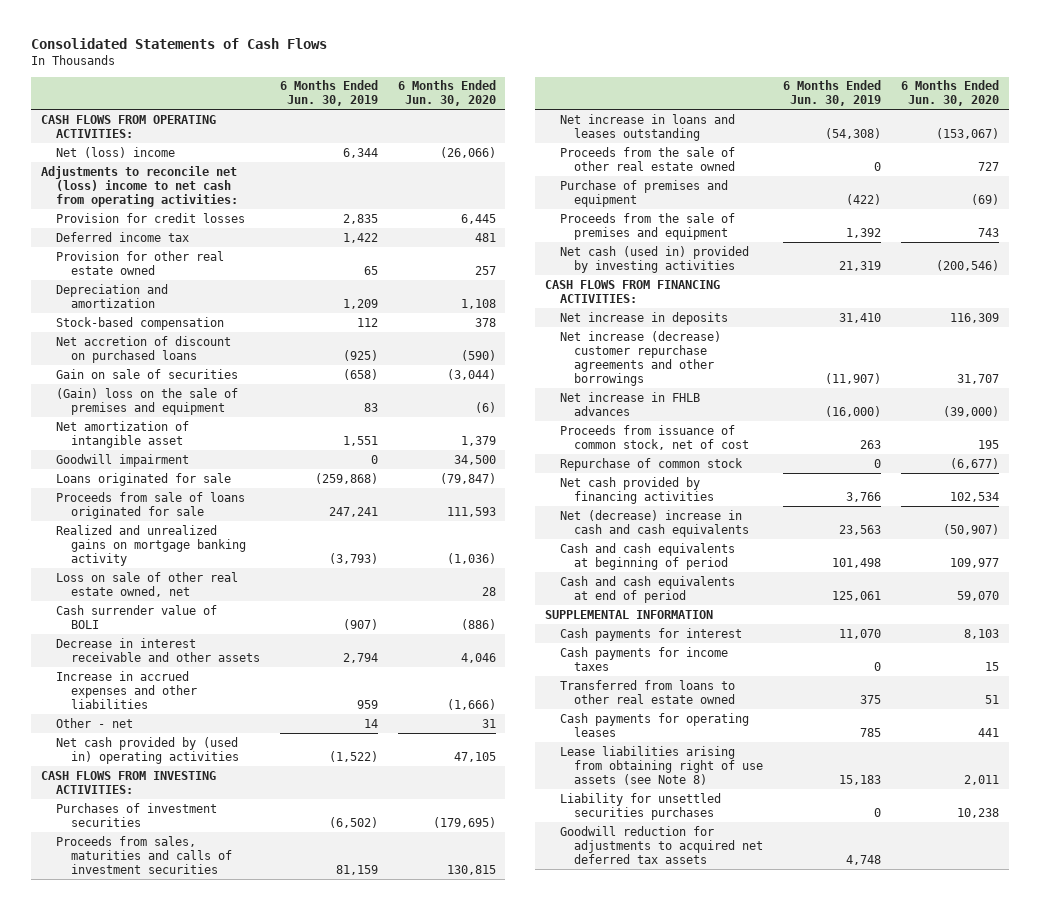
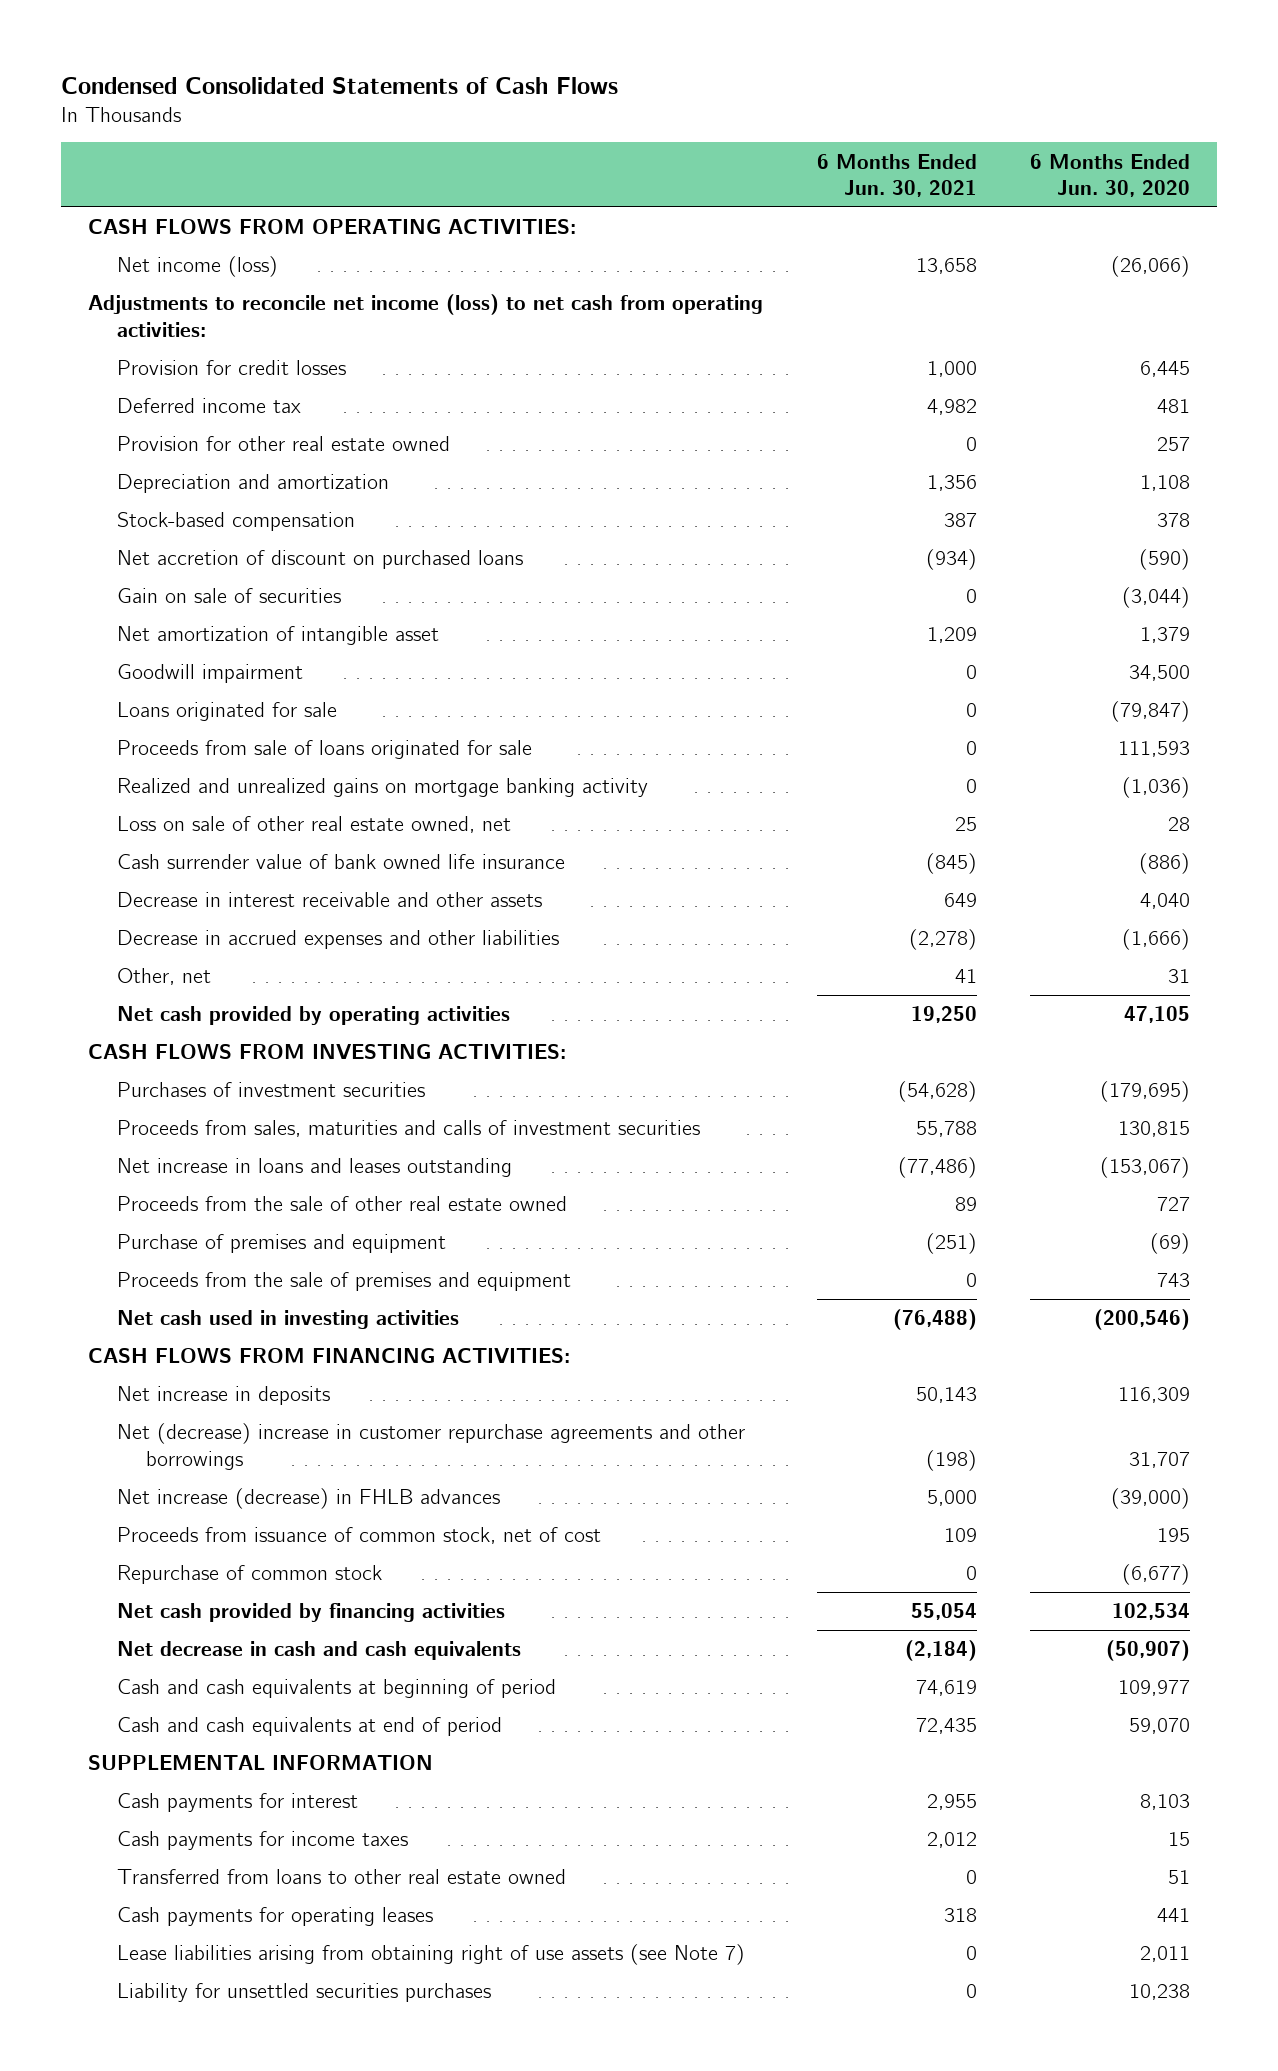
[31,38,328,50] Consolidated Statements of Cash Flows -> [61,76,619,94] Condensed Consolidated Statements of Cash Flows
[279,80,378,107] 6 Months Ended Jun. 30, 2019 -> none
none -> [816,153,977,198] 6 Months Ended Jun. 30, 2021
[55,146,175,158] Net (loss) income -> [117,256,279,278] Net income (loss)
[40,165,238,207] Adjustments to reconcile net (loss) income to net cash from operating activities: -> [87,294,763,337] Adjustments to reconcile net income (loss) to net cash from operating activities:
[55,387,238,415] (Gain) loss on the sale of premises and equipment -> none
[55,604,217,629] Cash surrender value of BOLI -> [117,854,566,870] Cash surrender value of bank owned life insurance
[460,652,496,663] 4,046 -> [1140,893,1191,910] 4,040
[55,670,197,709] Increase in accrued expenses and other liabilities -> [117,930,560,950] Decrease in accrued expenses and other liabilities
[55,717,133,728] Other - net -> [117,968,212,986] Other, net
[55,736,239,764] Net cash provided by (used in) operating activities -> [117,1006,511,1026] Net cash provided by operating activities
[559,245,749,273] Net cash (used in) provided by investing activities -> [117,1310,460,1330] Net cash used in investing activities
[559,330,721,386] Net increase (decrease) customer repurchase agreements and other borrowings -> [117,1423,746,1470] Net (decrease) increase in customer repurchase agreements and other borrowings
[559,391,700,416] Net increase in FHLB advances -> [117,1488,501,1510] Net increase (decrease) in FHLB advances
[559,509,750,537] Net (decrease) increase in cash and cash equivalents -> [117,1641,522,1661] Net decrease in cash and cash equivalents
[559,745,764,785] Lease liabilities arising from obtaining right of use assets (see Note 8) -> [117,1944,746,1966] Lease liabilities arising from obtaining right of use assets (see Note 7)
[559,825,764,864] Goodwill reduction for adjustments to acquired net deferred tax assets -> none

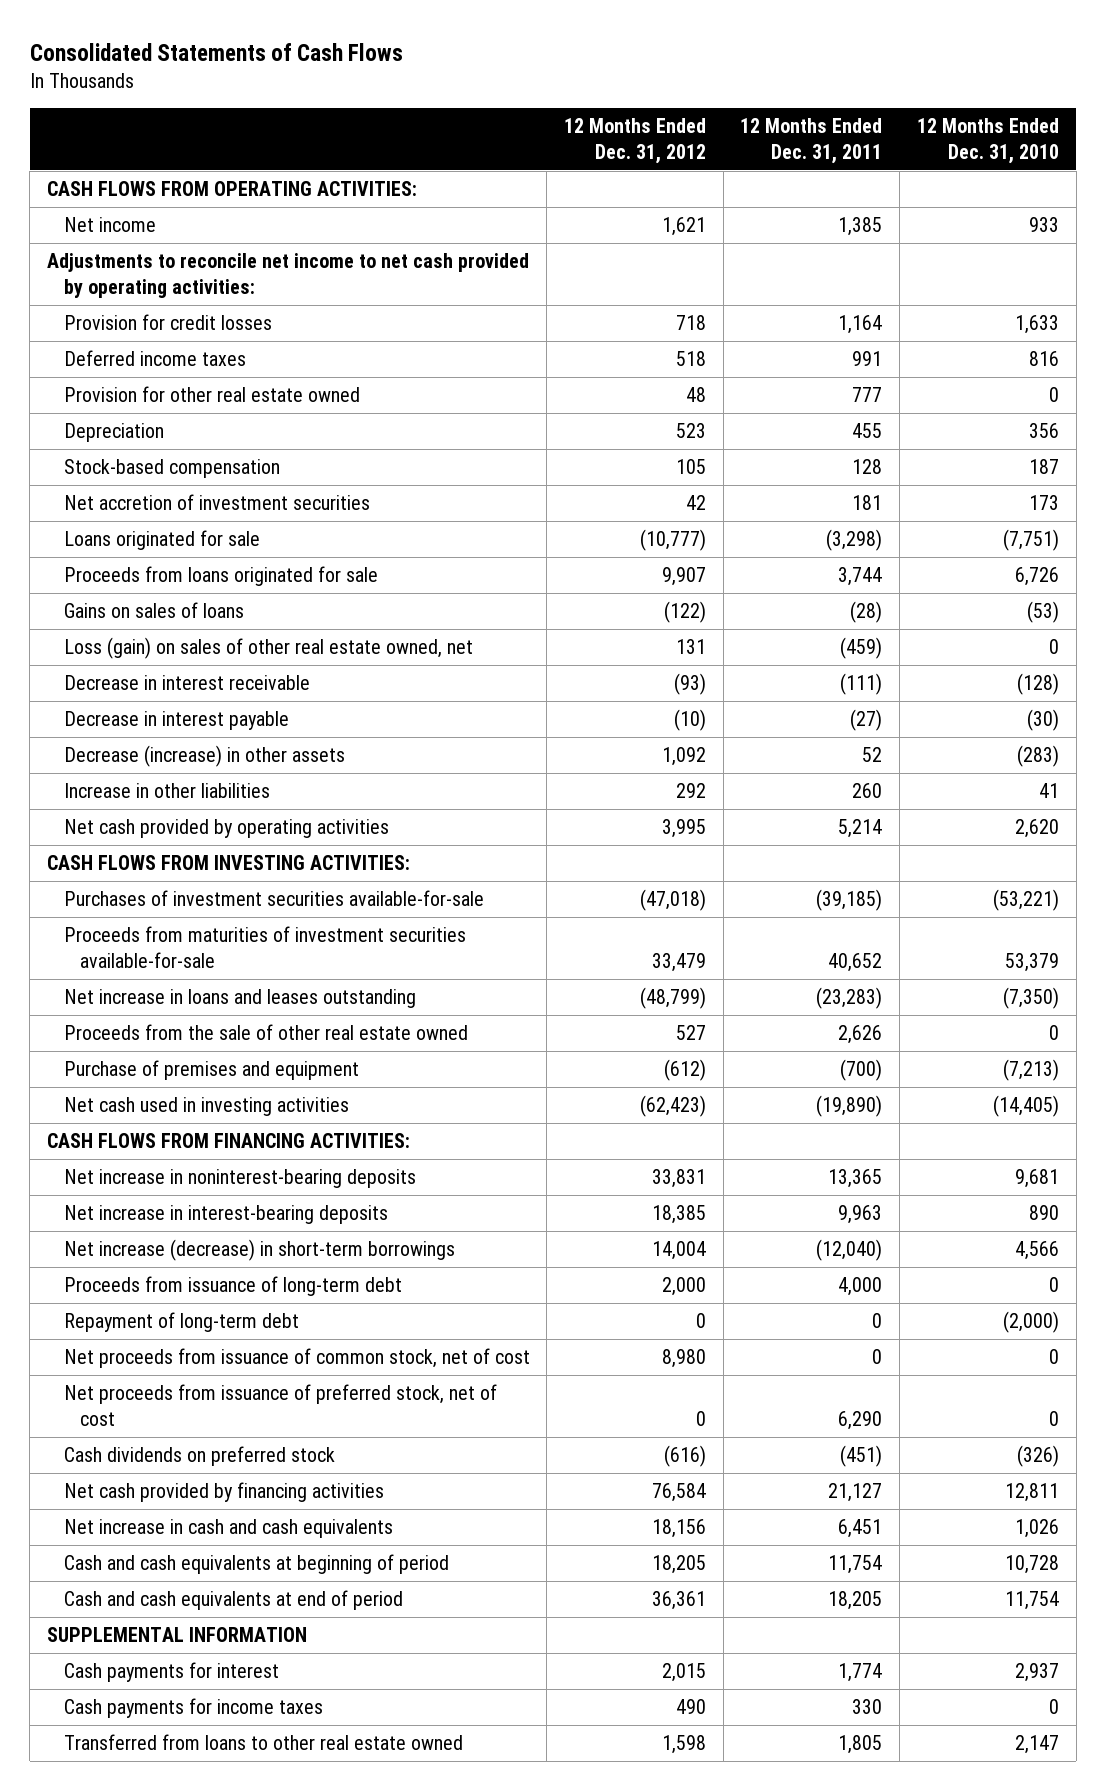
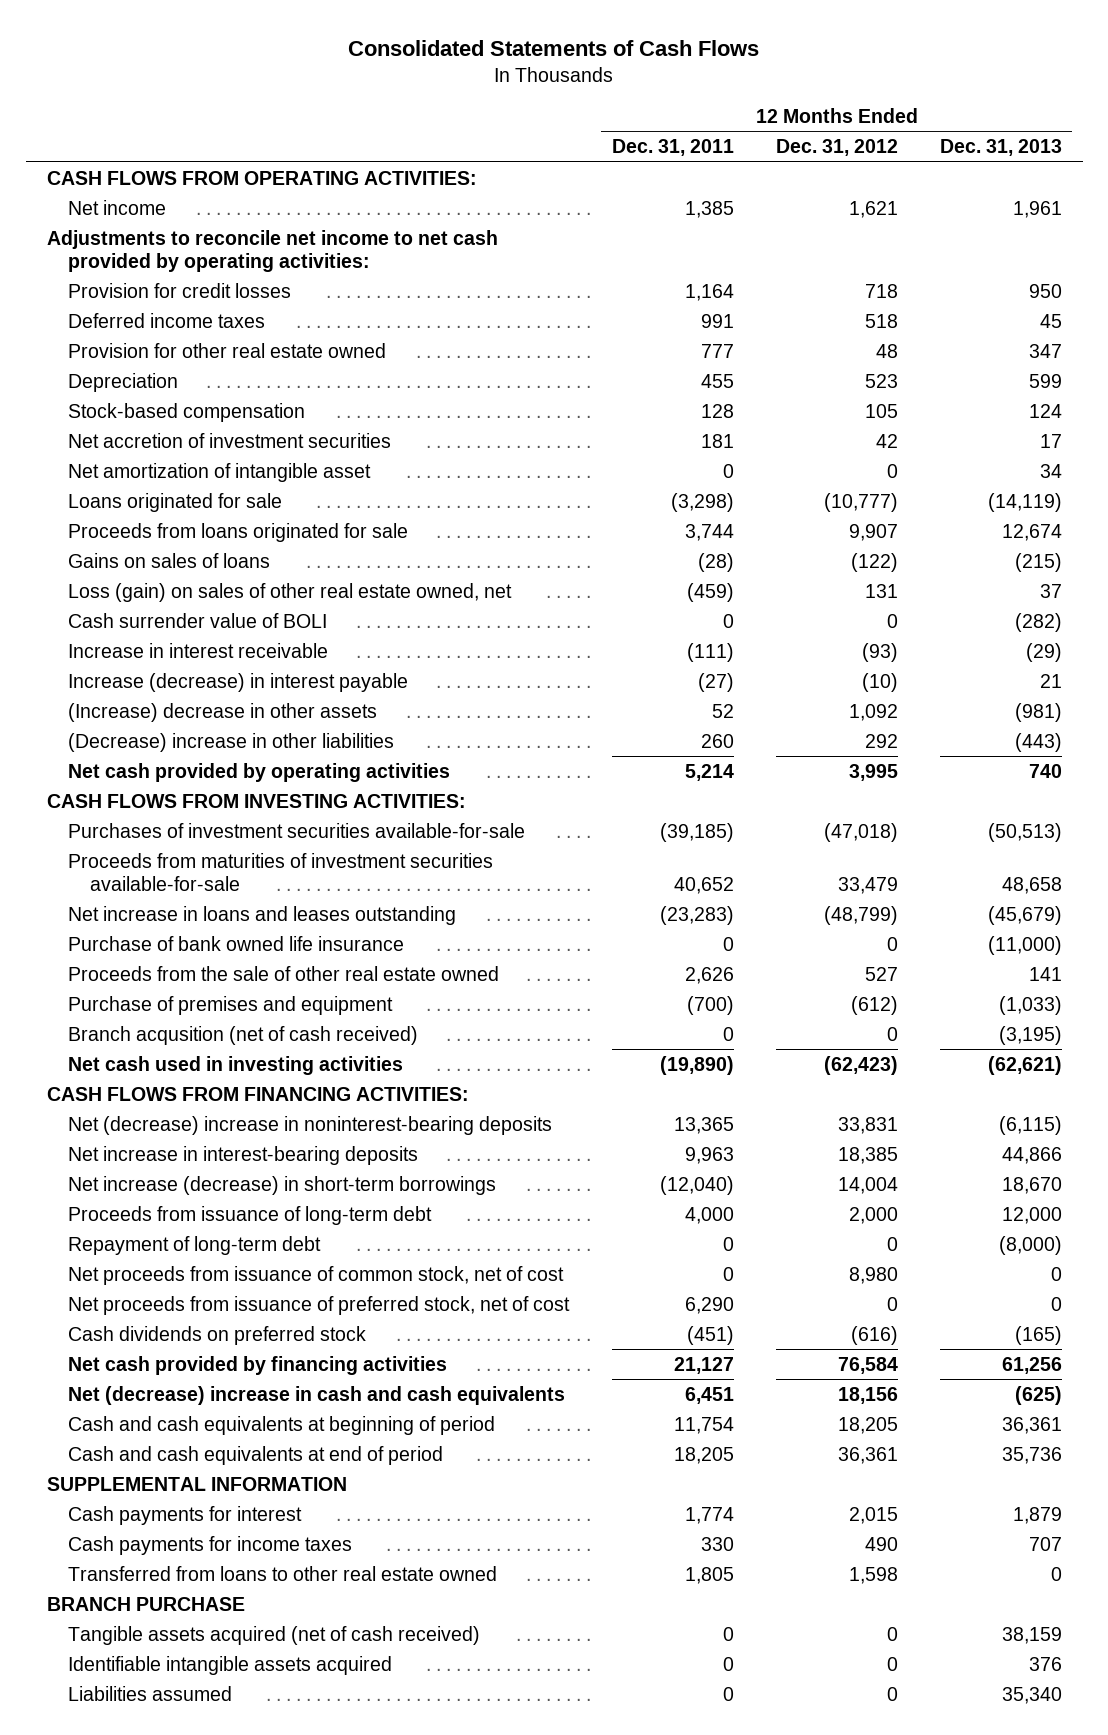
[916,118,1059,164] 12 Months Ended Dec. 31, 2010 -> none
none -> [939,139,1062,157] Dec. 31, 2013
none -> [68,462,372,482] Net amortization of intangible asset
none -> [68,612,328,628] Cash surrender value of BOLI
[63,675,310,691] Decrease in interest receivable -> [68,642,329,658] Increase in interest receivable
[63,711,289,731] Decrease in interest payable -> [68,672,409,692] Increase (decrease) in interest payable
[63,745,345,768] Decrease (increase) in other assets -> [68,702,378,722] (Increase) decrease in other assets
[63,783,270,799] Increase in other liabilities -> [68,732,395,752] (Decrease) increase in other liabilities
none -> [68,935,405,951] Purchase of bank owned life insurance
none -> [68,1025,419,1045] Branch acqusition (net of cash received)
[63,1169,416,1189] Net increase in noninterest-bearing deposits -> [68,1115,553,1135] Net (decrease) increase in noninterest-bearing deposits
[63,1519,393,1539] Net increase in cash and cash equivalents -> [68,1385,566,1405] Net (decrease) increase in cash and cash equivalents
none -> [46,1596,245,1611] BRANCH PURCHASE
none -> [68,1625,481,1645] Tangible assets acquired (net of cash received)
none -> [68,1655,393,1675] Identifiable intangible assets acquired
none -> [68,1685,233,1701] Liabilities assumed

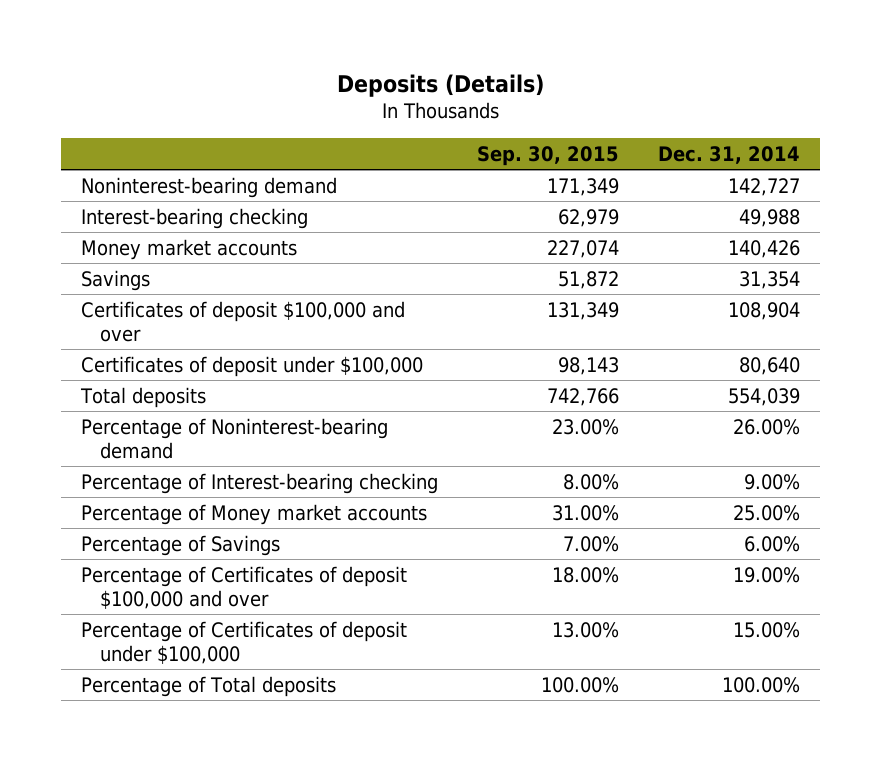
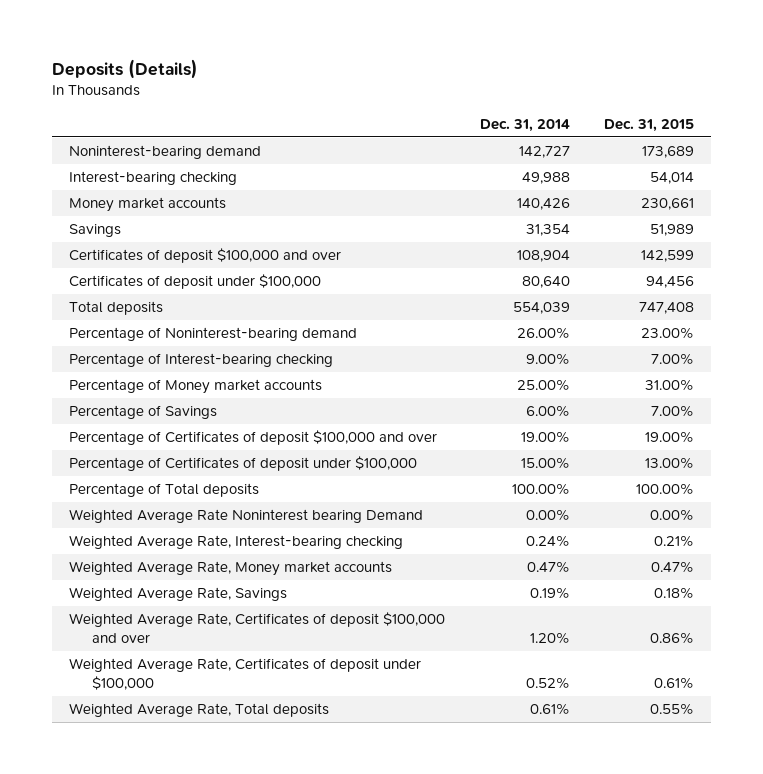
[477,145,620,166] Sep. 30, 2015 -> none
none -> [604,118,695,132] Dec. 31, 2015
none -> [69,509,424,524] Weighted Average Rate Noninterest bearing Demand
none -> [69,535,404,550] Weighted Average Rate, Interest-bearing checking
none -> [69,561,393,577] Weighted Average Rate, Money market accounts
none -> [69,587,288,602] Weighted Average Rate, Savings
none -> [69,612,446,644] Weighted Average Rate, Certificates of deposit $100,000 and over
none -> [69,658,422,691] Weighted Average Rate, Certificates of deposit under $100,000
none -> [69,703,330,718] Weighted Average Rate, Total deposits

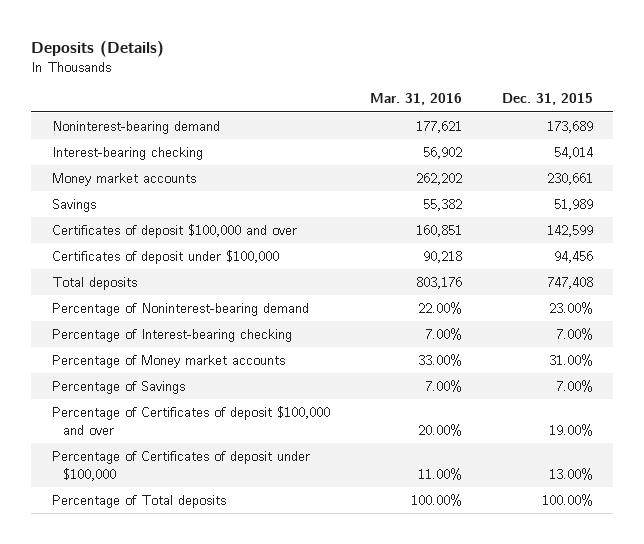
[479,118,570,132] Dec. 31, 2014 -> none
none -> [369,93,462,106] Mar. 31, 2016
[69,509,424,524] Weighted Average Rate Noninterest bearing Demand -> none
[69,535,404,550] Weighted Average Rate, Interest-bearing checking -> none
[69,561,393,577] Weighted Average Rate, Money market accounts -> none
[69,587,288,602] Weighted Average Rate, Savings -> none
[69,612,446,644] Weighted Average Rate, Certificates of deposit $100,000 and over -> none
[69,658,422,691] Weighted Average Rate, Certificates of deposit under $100,000 -> none
[69,703,330,718] Weighted Average Rate, Total deposits -> none

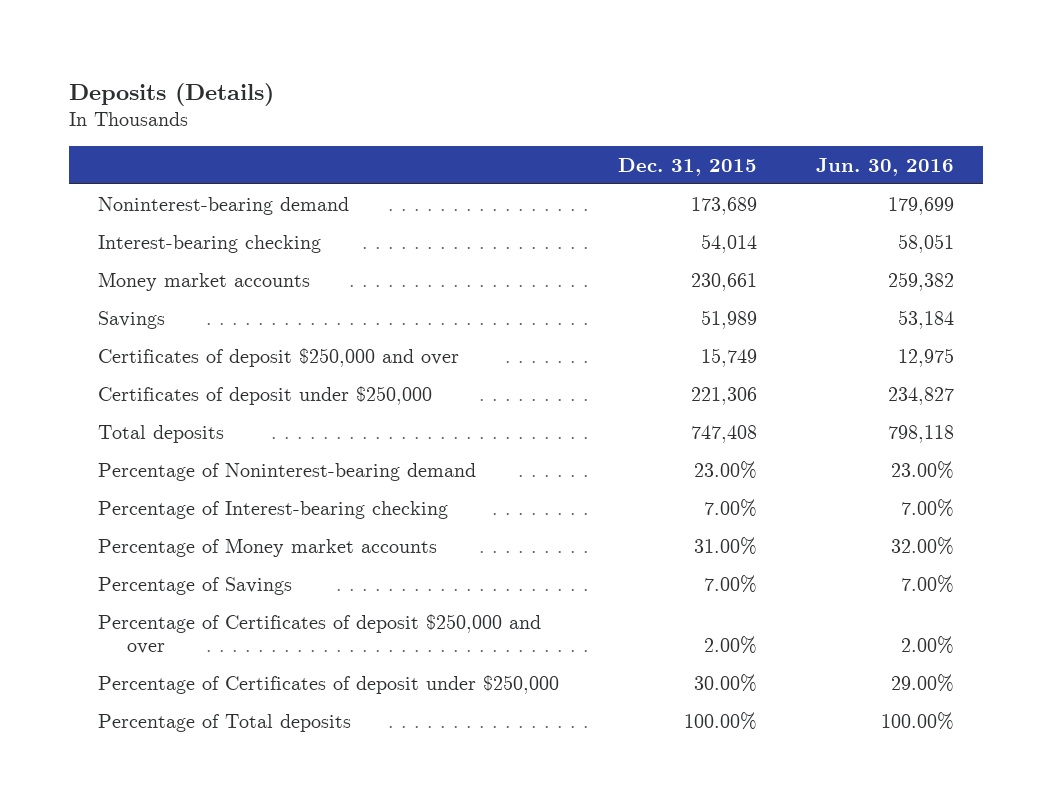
[369,93,462,106] Mar. 31, 2016 -> none
none -> [815,157,954,176] Jun. 30, 2016
[51,223,297,238] Certificates of deposit $100,000 and over -> [98,347,460,367] Certificates of deposit $250,000 and over
[546,224,593,237] 142,599 -> [701,347,758,367] 15,749
[51,249,279,264] Certificates of deposit under $100,000 -> [98,385,433,405] Certificates of deposit under $250,000
[553,250,593,263] 94,456 -> [691,386,758,405] 221,306
[51,405,330,435] Percentage of Certificates of deposit $100,000 and over -> [98,613,542,655] Percentage of Certificates of deposit $250,000 and over
[548,423,593,436] 19.00% -> [704,636,758,655] 2.00%
[51,450,310,481] Percentage of Certificates of deposit under $100,000 -> [98,674,560,694] Percentage of Certificates of deposit under $250,000
[548,467,593,480] 13.00% -> [694,673,758,692] 30.00%

